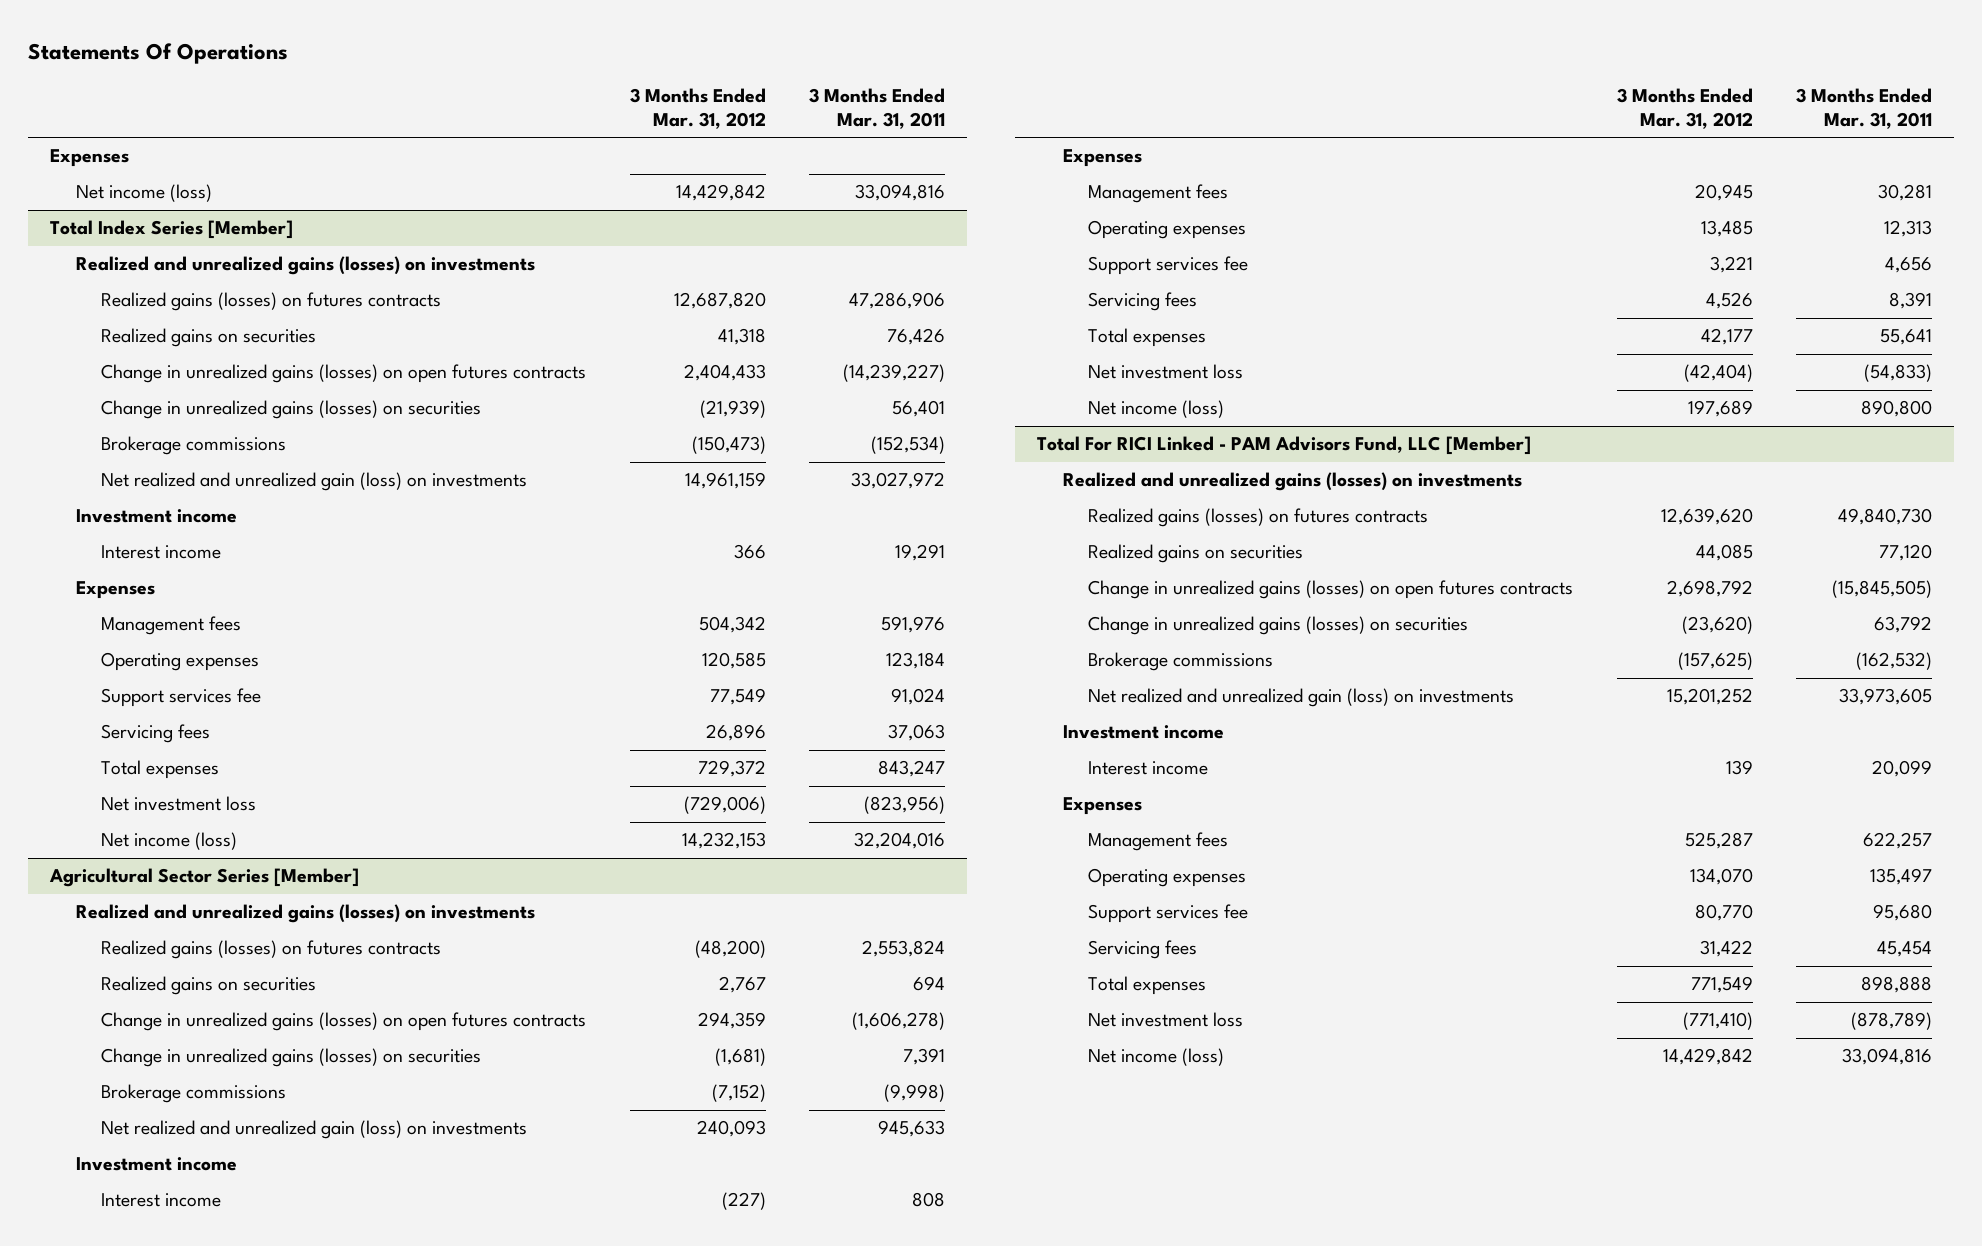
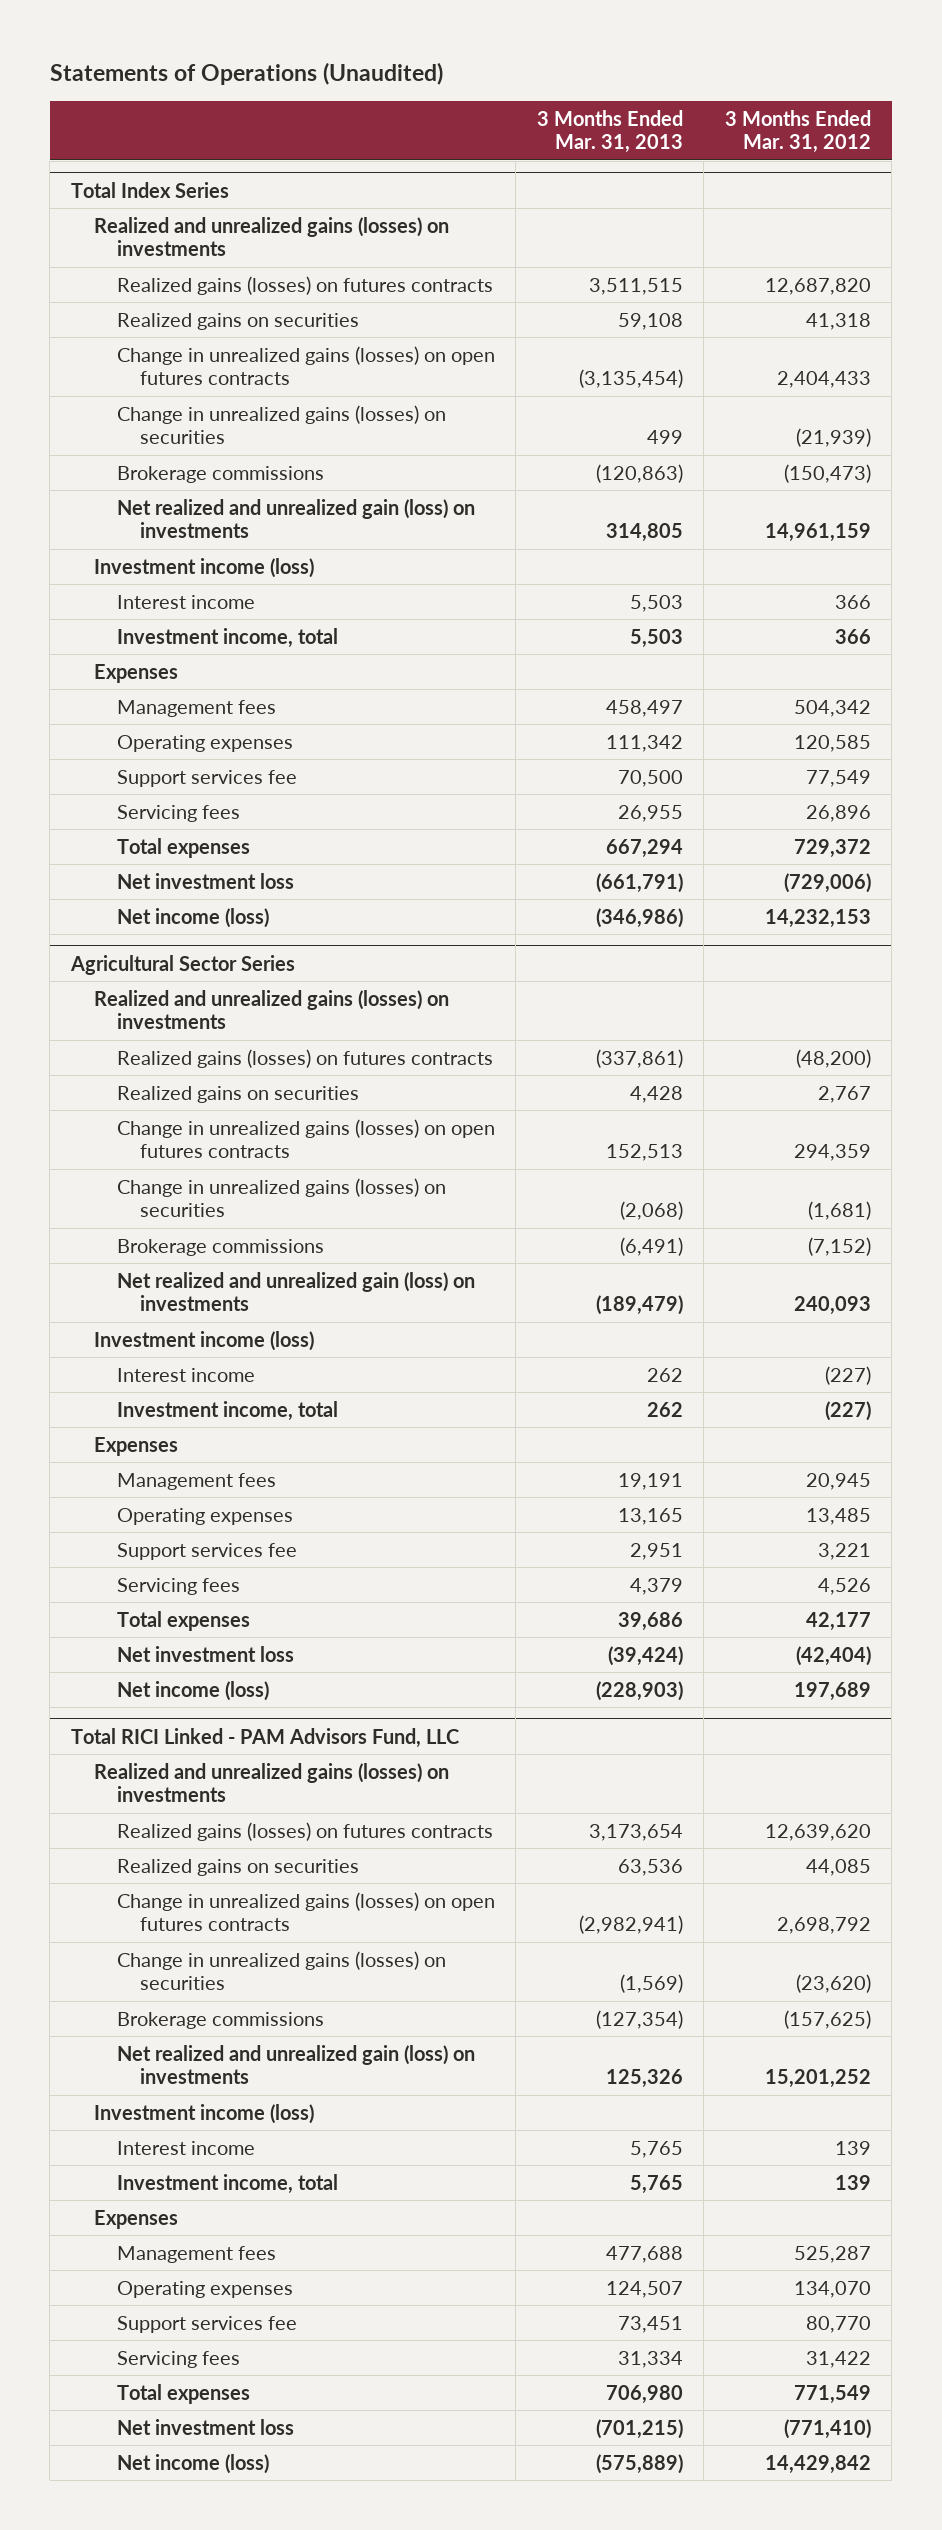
[28,42,289,64] Statements Of Operations -> [49,62,443,86] Statements of Operations (Unaudited)
[809,88,946,129] 3 Months Ended Mar. 31, 2011 -> none
none -> [536,109,683,154] 3 Months Ended Mar. 31, 2013
[50,149,130,168] Expenses -> none
[75,184,212,203] Net income (loss) -> none
[50,220,294,240] Total Index Series [Member] -> [70,181,229,198] Total Index Series
[75,509,237,524] Investment income -> [93,557,314,578] Investment income (loss)
none -> [117,627,339,648] Investment income, total
[49,868,360,888] Agricultural Sector Series [Member] -> [69,954,295,975] Agricultural Sector Series
[75,1157,237,1172] Investment income -> [93,1330,314,1351] Investment income (loss)
none -> [117,1400,339,1421] Investment income, total
[1037,436,1532,456] Total For RICI Linked - PAM Advisors Fund, LLC [Member] -> [70,1727,459,1748] Total RICI Linked - PAM Advisors Fund, LLC
[1062,725,1224,740] Investment income -> [93,2103,314,2124] Investment income (loss)
none -> [117,2173,339,2194] Investment income, total

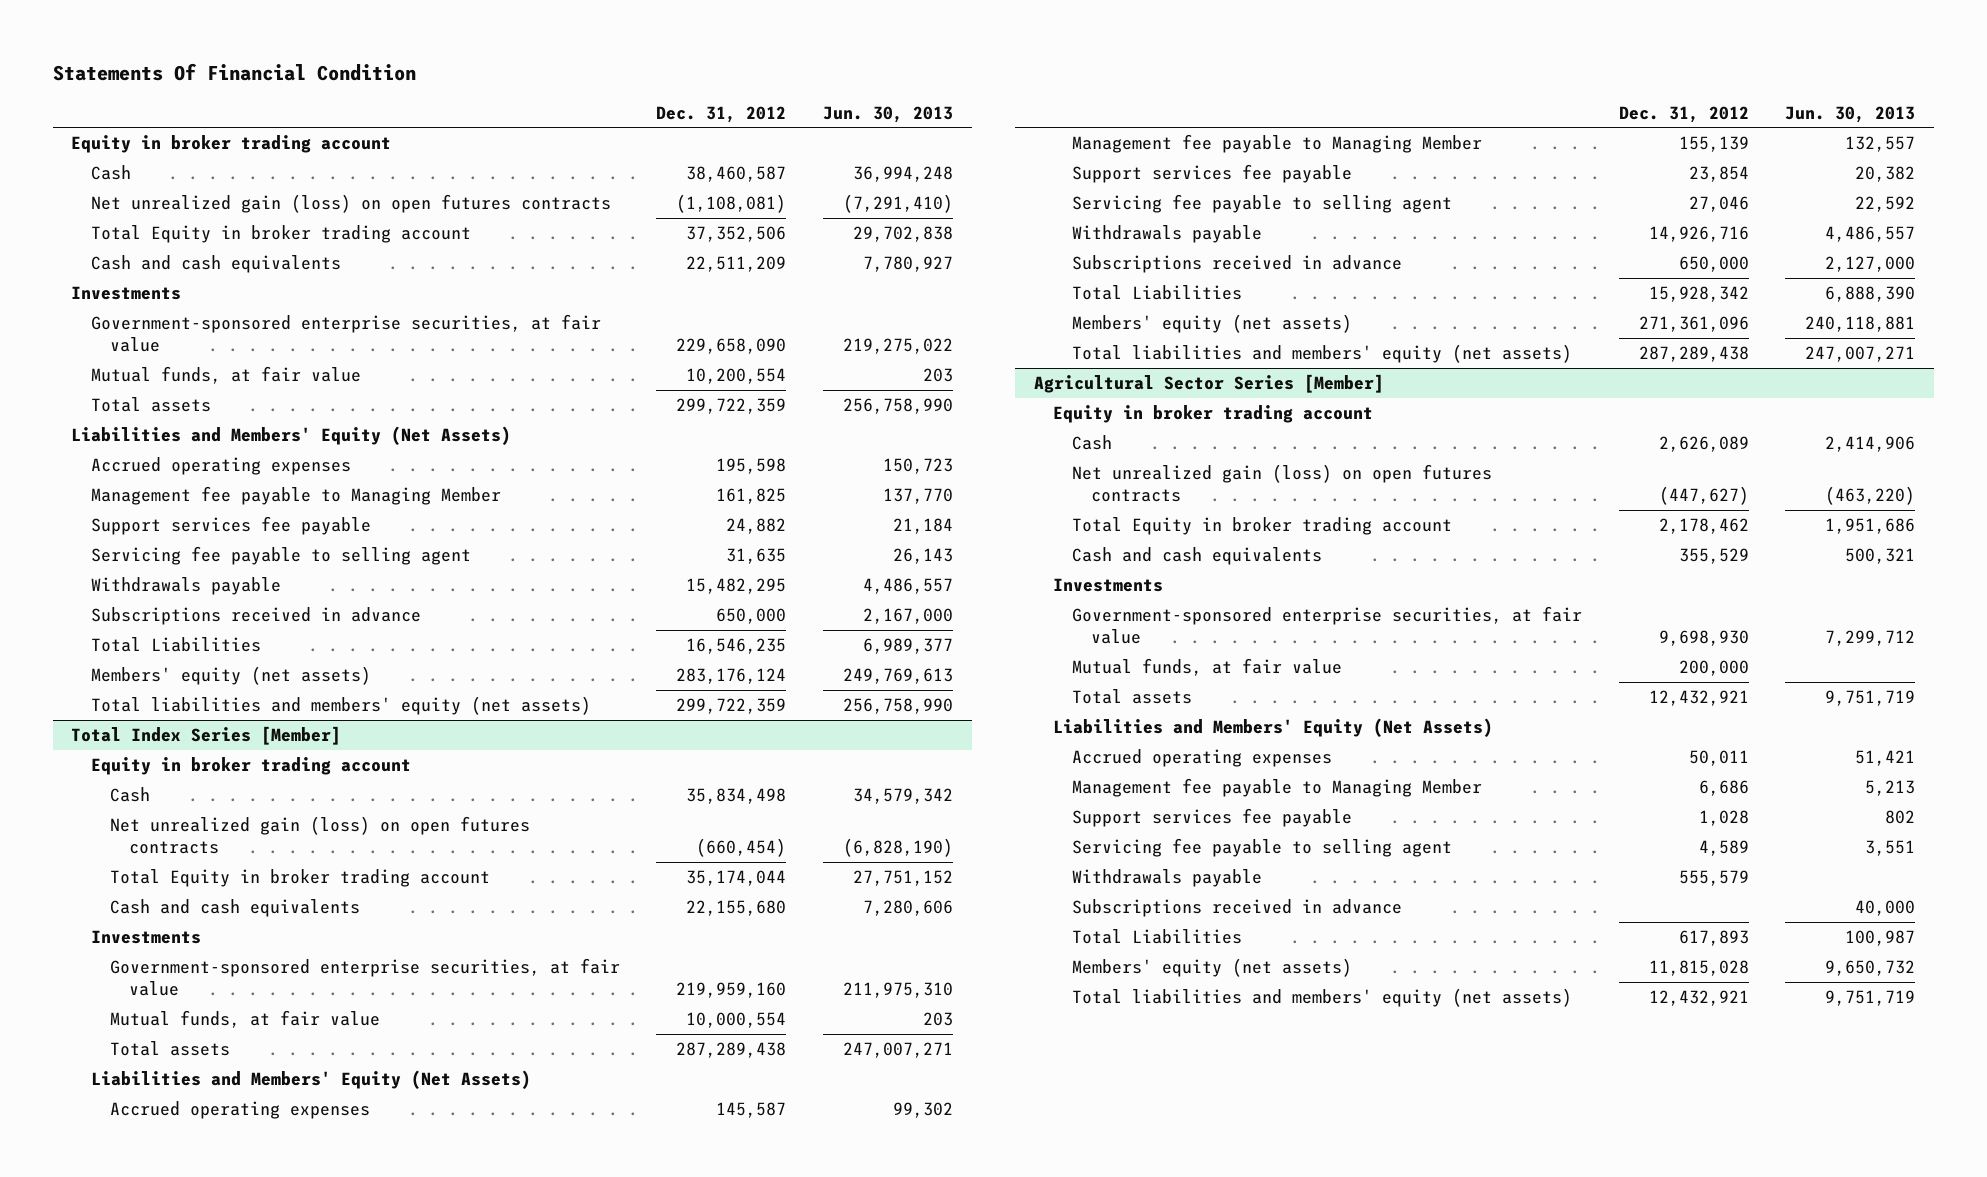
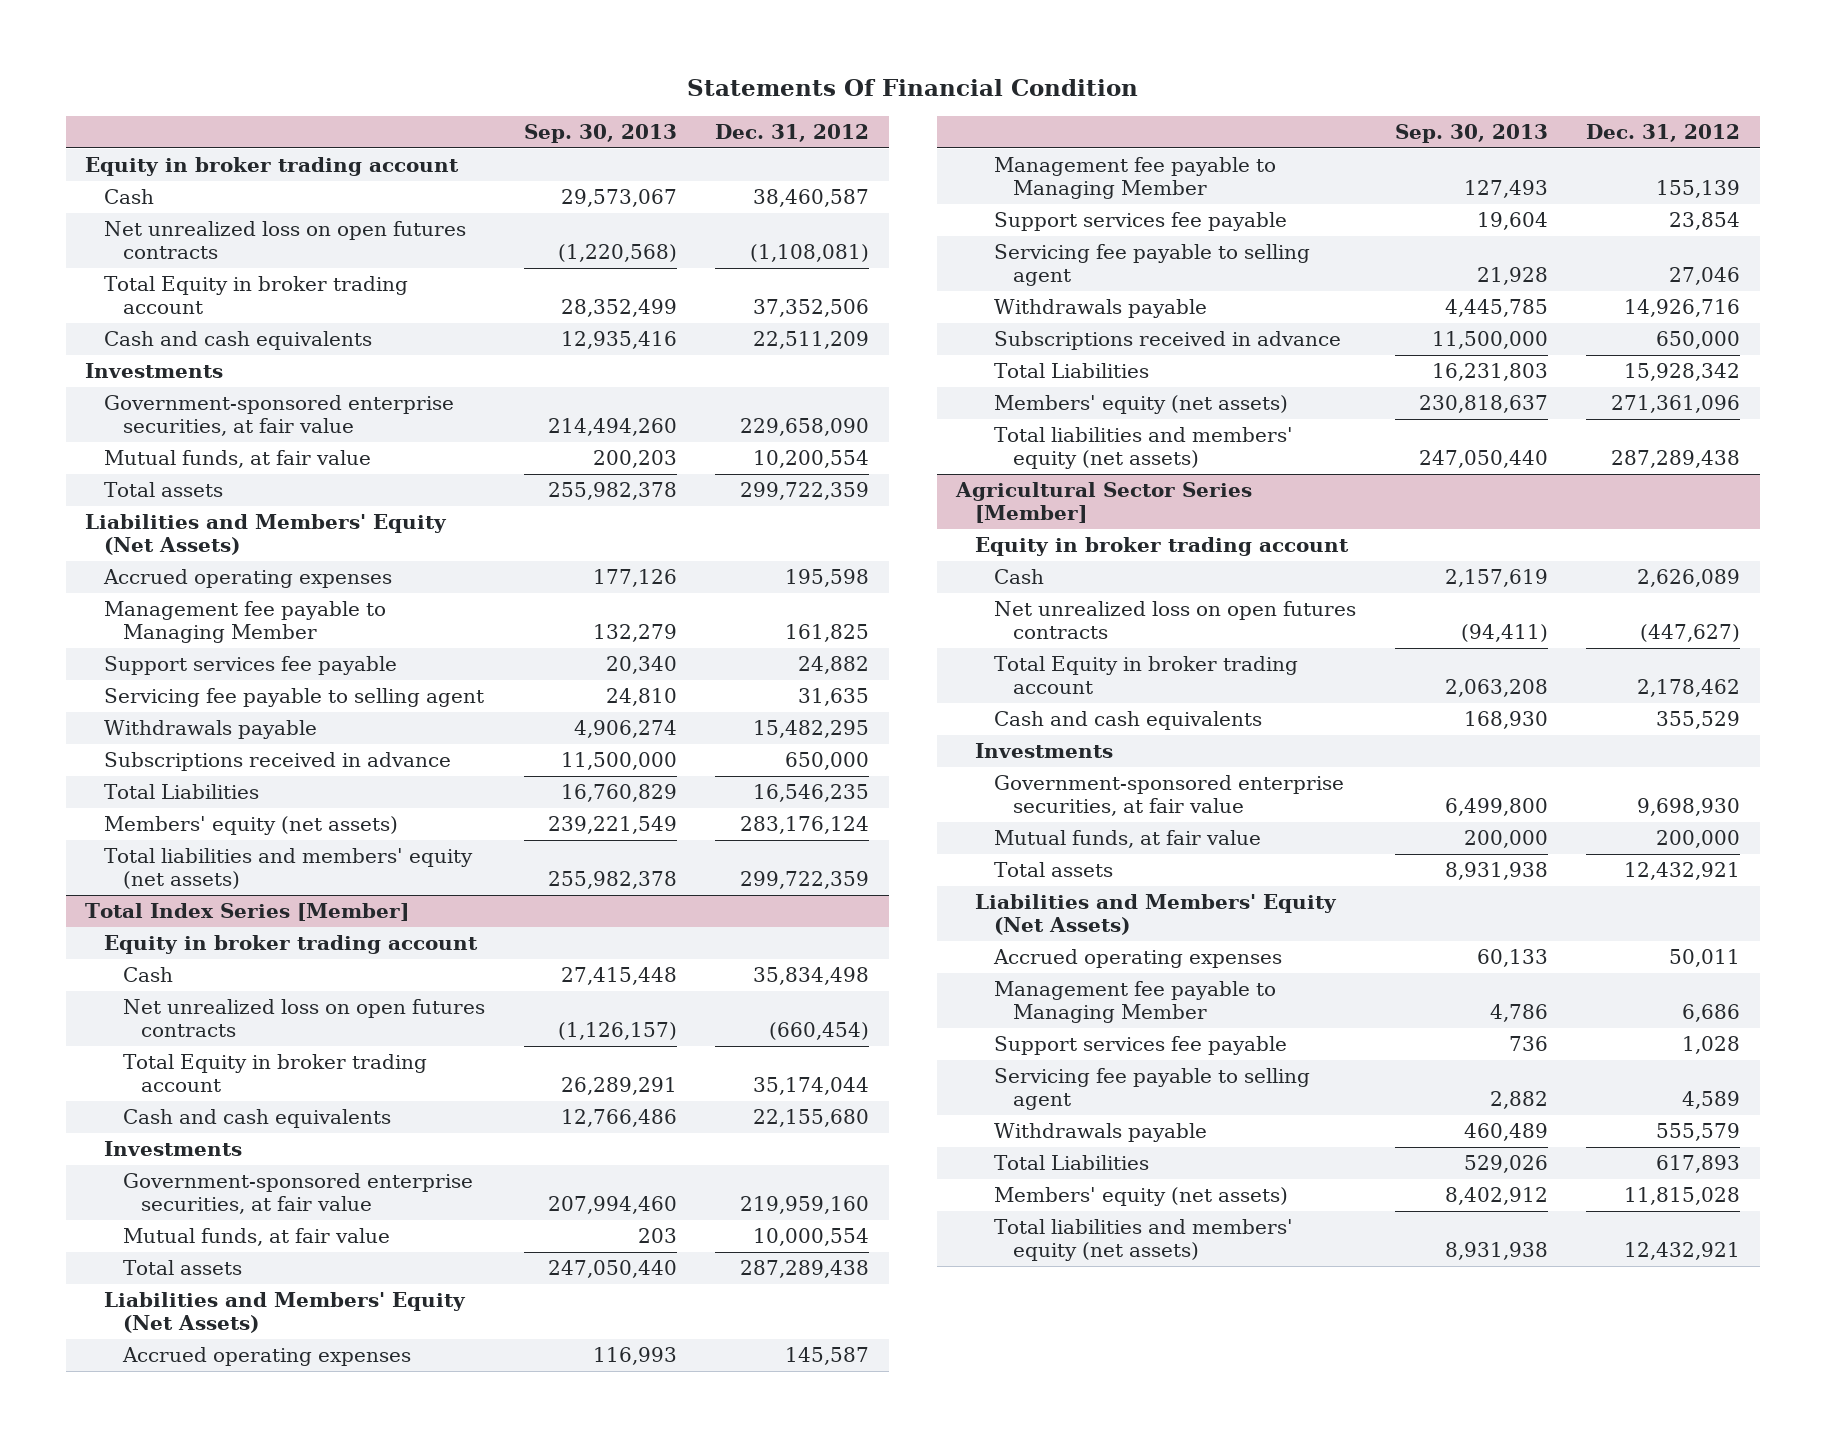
[823,105,954,123] Jun. 30, 2013 -> none
none -> [523,123,677,143] Sep. 30, 2013
[90,193,611,213] Net unrealized gain (loss) on open futures contracts -> [104,221,467,259] Net unrealized loss on open futures contracts
[109,815,530,854] Net unrealized gain (loss) on open futures contracts -> [122,999,485,1037] Net unrealized loss on open futures contracts
[1071,463,1492,502] Net unrealized gain (loss) on open futures contracts -> [993,601,1356,639] Net unrealized loss on open futures contracts
[1071,898,1402,917] Subscriptions received in advance -> none

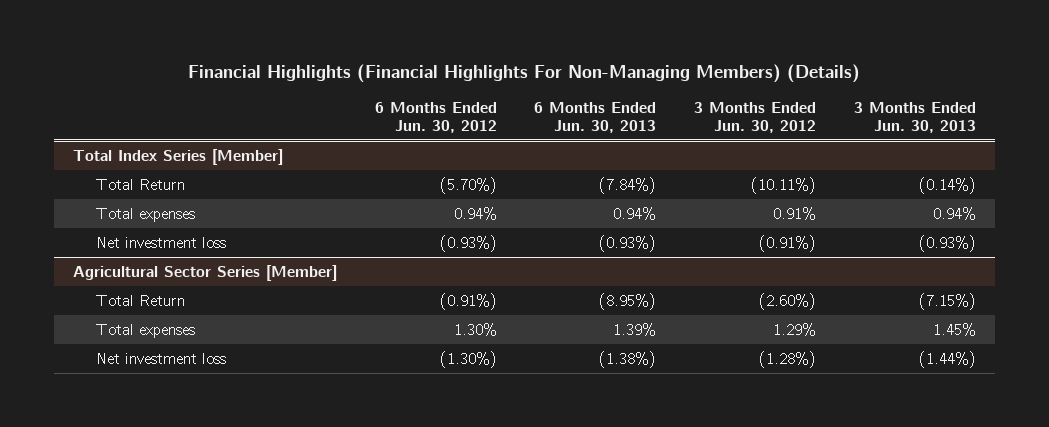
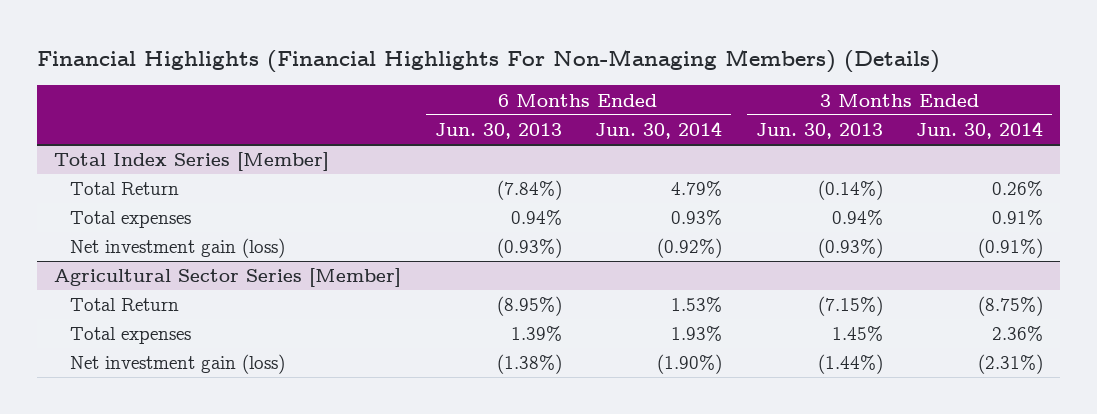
[374,101,497,133] 6 Months Ended Jun. 30, 2012 -> none
[694,101,817,133] 3 Months Ended Jun. 30, 2012 -> none
none -> [595,120,723,139] Jun. 30, 2014
none -> [916,120,1044,139] Jun. 30, 2014
[96,236,227,248] Net investment loss -> [69,238,285,259] Net investment gain (loss)
[96,352,227,364] Net investment loss -> [69,354,285,375] Net investment gain (loss)

